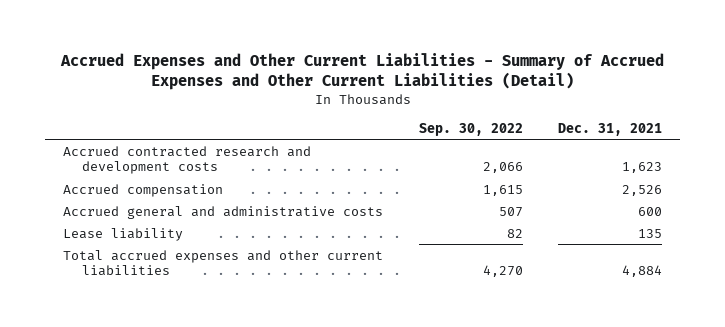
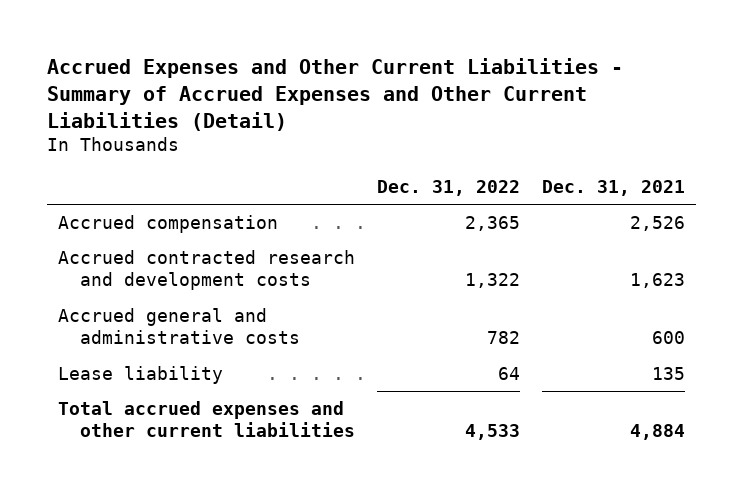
[418,122,523,136] Sep. 30, 2022 -> none
none -> [377,179,521,196] Dec. 31, 2022
[63,145,312,175] Accrued contracted research and development costs -> [58,250,356,291] Accrued contracted research and development costs

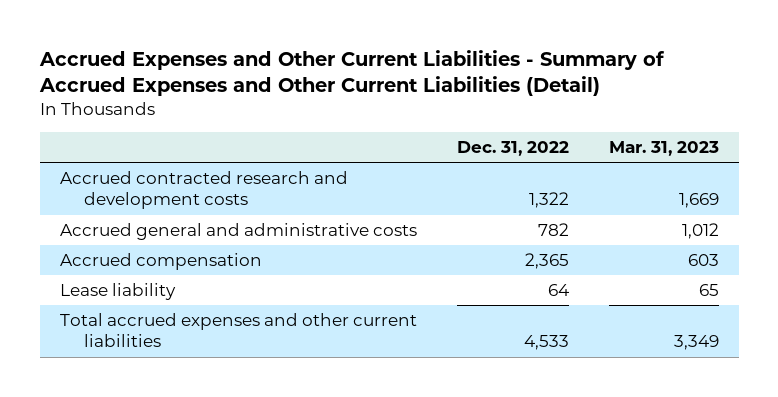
[542,179,686,196] Dec. 31, 2021 -> none
none -> [608,140,719,156] Mar. 31, 2023
[58,215,279,234] Accrued compensation -> [59,253,262,271] Accrued compensation

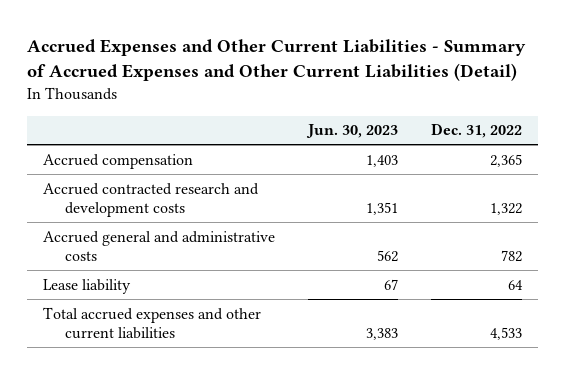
[608,140,719,156] Mar. 31, 2023 -> none
none -> [306,124,399,139] Jun. 30, 2023
[59,253,262,271] Accrued compensation -> [43,153,194,169] Accrued compensation

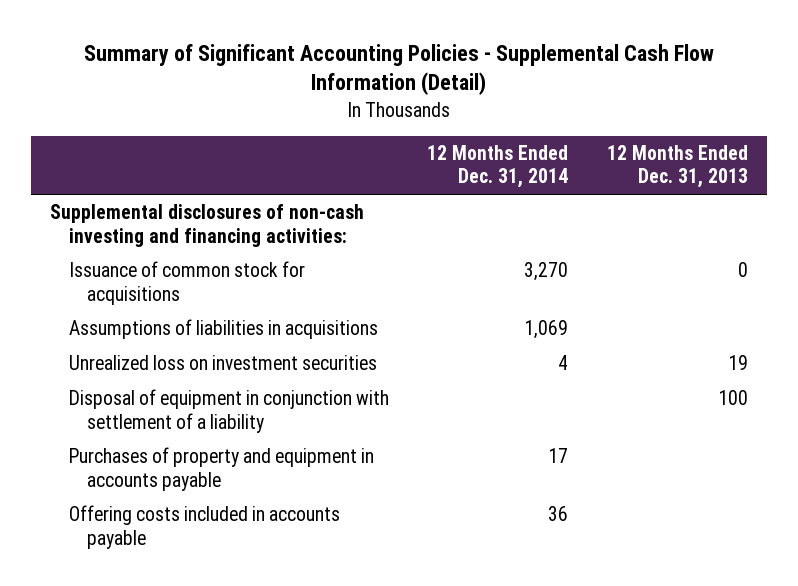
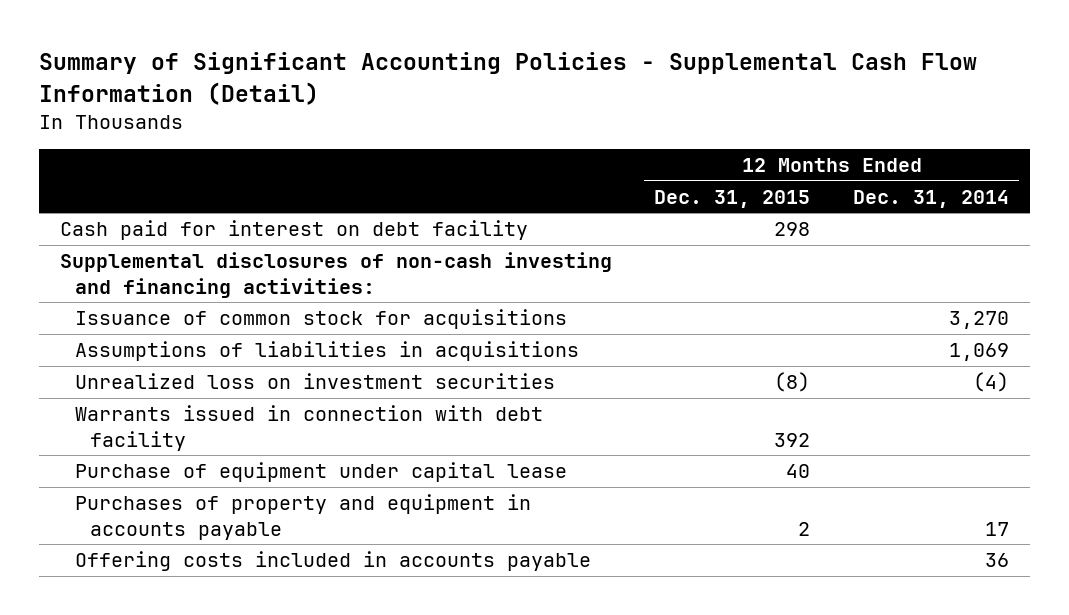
[606,145,748,189] 12 Months Ended Dec. 31, 2013 -> none
none -> [654,189,811,208] Dec. 31, 2015
none -> [60,220,529,241] Cash paid for interest on debt facility
[68,389,389,433] Disposal of equipment in conjunction with settlement of a liability -> none
[558,355,569,371] 4 -> [972,372,1009,393] (4)
none -> [75,405,544,452] Warrants issued in connection with debt facility
none -> [75,462,568,483] Purchase of equipment under capital lease

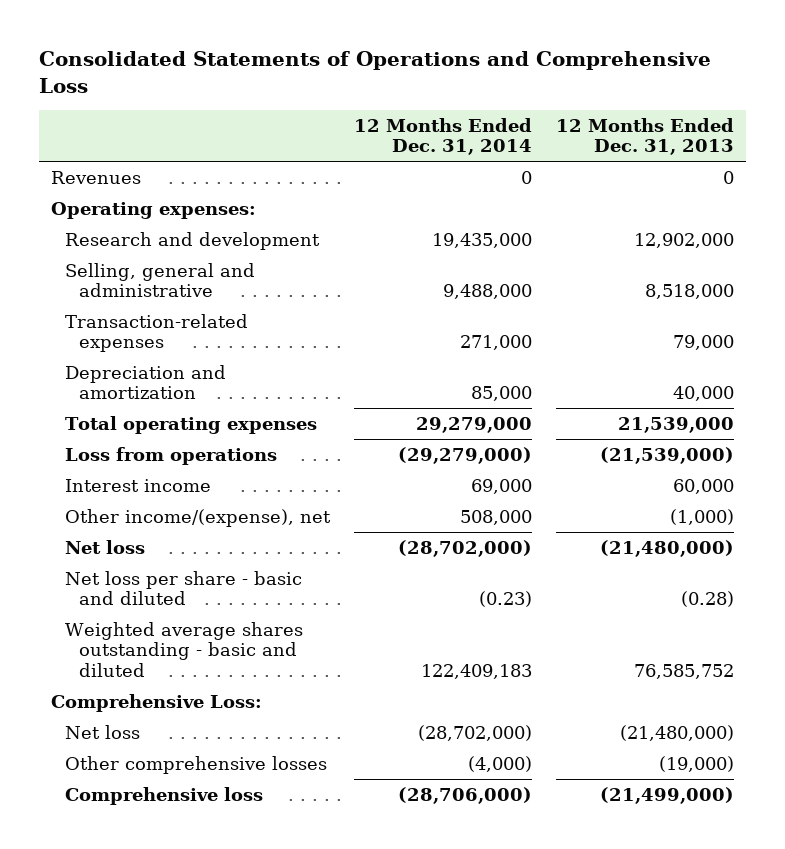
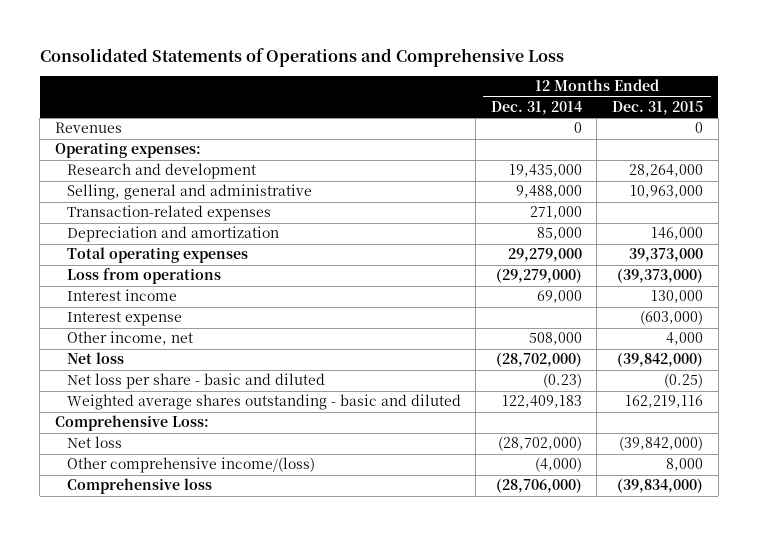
[556,117,735,156] 12 Months Ended Dec. 31, 2013 -> none
none -> [612,100,704,115] Dec. 31, 2015
none -> [66,311,182,327] Interest expense
[64,508,331,527] Other income/(expense), net -> [66,331,193,346] Other income, net
[64,755,327,774] Other comprehensive losses -> [66,457,315,474] Other comprehensive income/(loss)

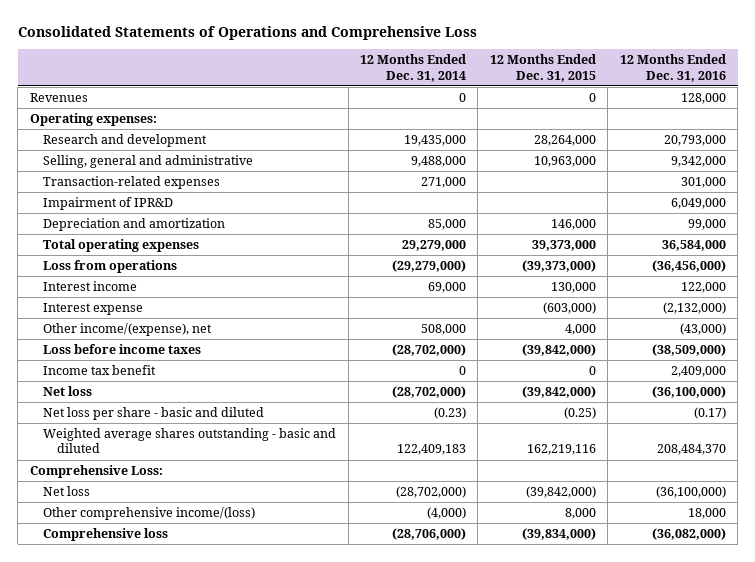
none -> [619,54,726,82] 12 Months Ended Dec. 31, 2016
none -> [43,197,174,211] Impairment of IPR&D
[66,331,193,346] Other income, net -> [43,323,213,337] Other income/(expense), net
none -> [43,344,202,355] Loss before income taxes
none -> [43,365,157,376] Income tax benefit

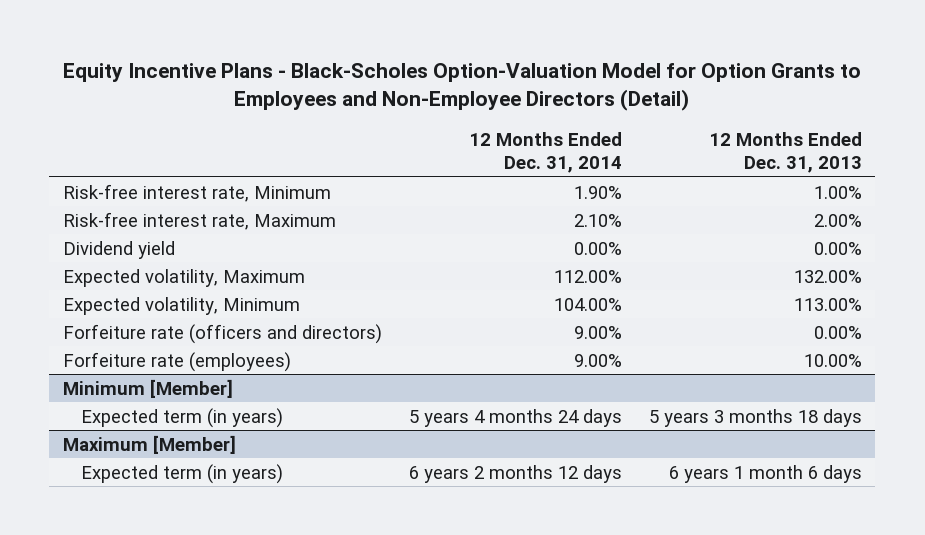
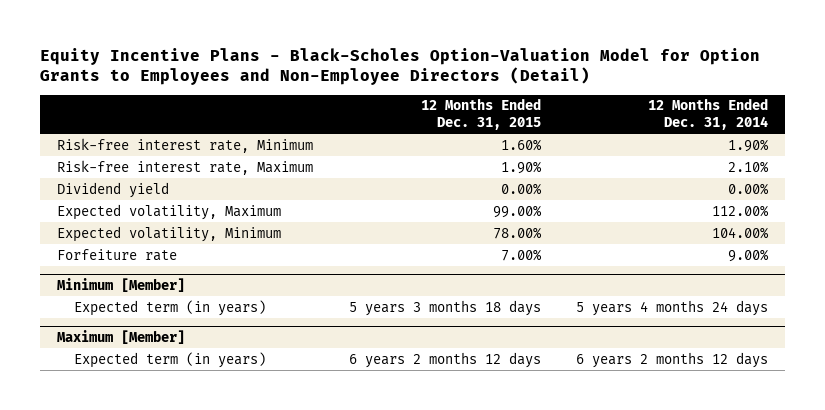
[708,131,862,174] 12 Months Ended Dec. 31, 2013 -> none
none -> [420,98,541,130] 12 Months Ended Dec. 31, 2015
[62,323,382,344] Forfeiture rate (officers and directors) -> none
[62,351,291,372] Forfeiture rate (employees) -> [57,248,178,261] Forfeiture rate

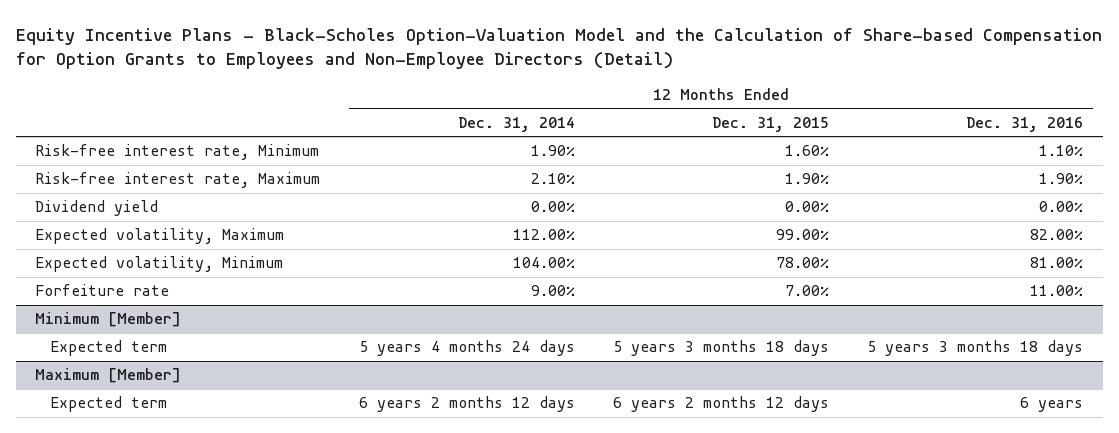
[39,47,760,86] Equity Incentive Plans - Black-Scholes Option-Valuation Model for Option Grants to Employees and Non-Employee Directors (Detail) -> [16,27,1103,70] Equity Incentive Plans - Black-Scholes Option-Valuation Model and the Calculation of Share-based Compensation for Option Grants to Employees and Non-Employee Directors (Detail)
none -> [966,116,1084,132] Dec. 31, 2016
[74,299,267,316] Expected term (in years) -> [50,340,168,357] Expected term
[74,351,267,368] Expected term (in years) -> [50,396,168,413] Expected term

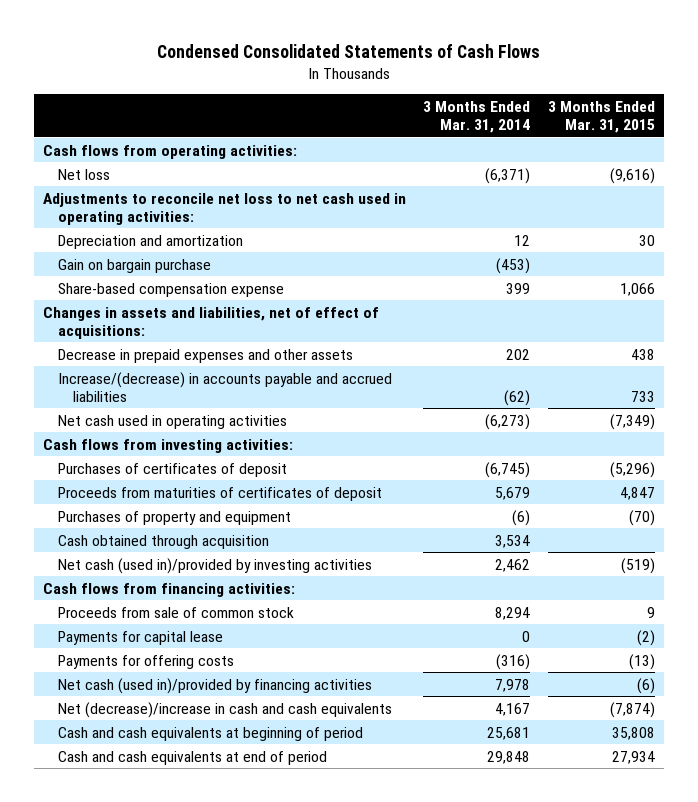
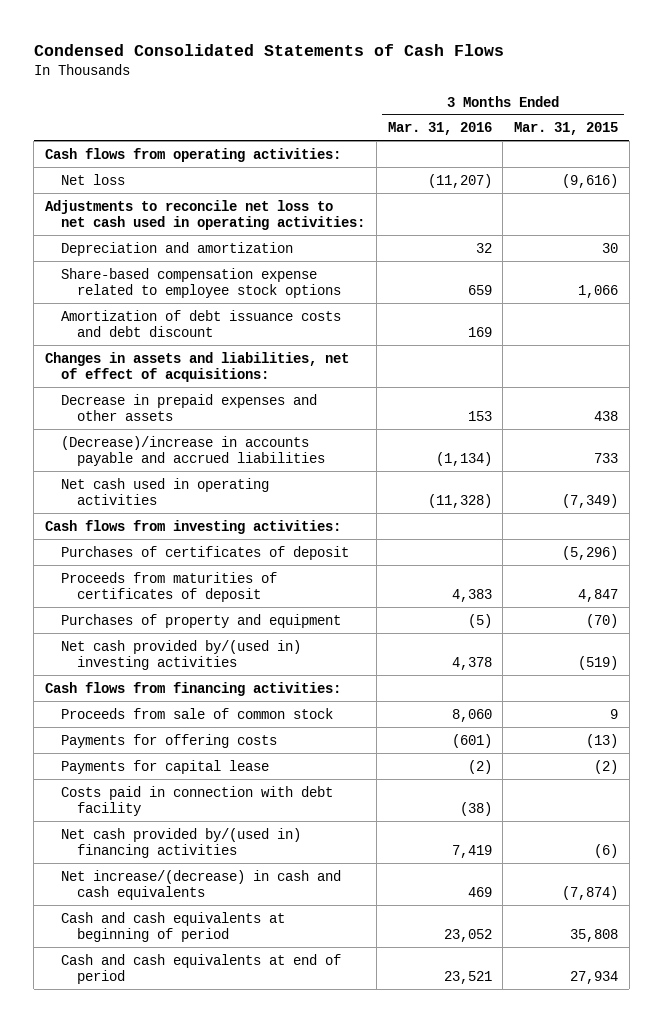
[423,100,531,133] 3 Months Ended Mar. 31, 2014 -> none
none -> [387,122,492,136] Mar. 31, 2016
[58,258,212,273] Gain on bargain purchase -> none
[58,282,285,297] Share-based compensation expense -> [60,267,341,299] Share-based compensation expense related to employee stock options
none -> [60,309,341,338] Amortization of debt issuance costs and debt discount
[58,371,393,402] Increase/(decrease) in accounts payable and accrued liabilities -> [60,435,325,467] (Decrease)/increase in accounts payable and accrued liabilities
[58,534,270,549] Cash obtained through acquisition -> none
[58,557,373,574] Net cash (used in)/provided by investing activities -> [60,639,301,671] Net cash provided by/(used in) investing activities
[58,630,224,645] Payments for capital lease -> [60,759,269,774] Payments for capital lease
none -> [60,785,333,817] Costs paid in connection with debt facility
[58,677,373,694] Net cash (used in)/provided by financing activities -> [60,827,301,859] Net cash provided by/(used in) financing activities
[58,701,393,718] Net (decrease)/increase in cash and cash equivalents -> [60,869,341,901] Net increase/(decrease) in cash and cash equivalents

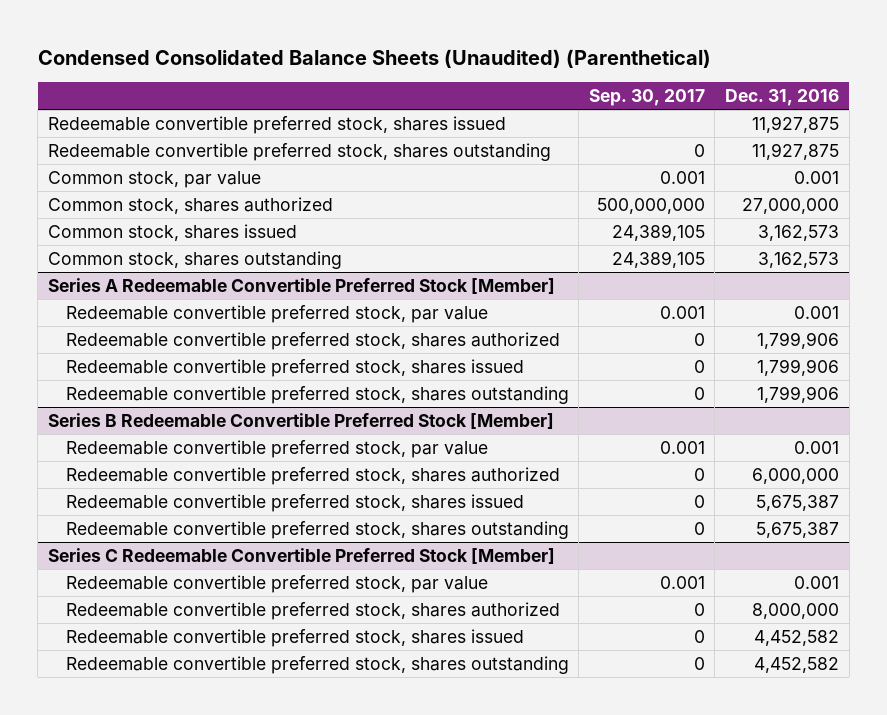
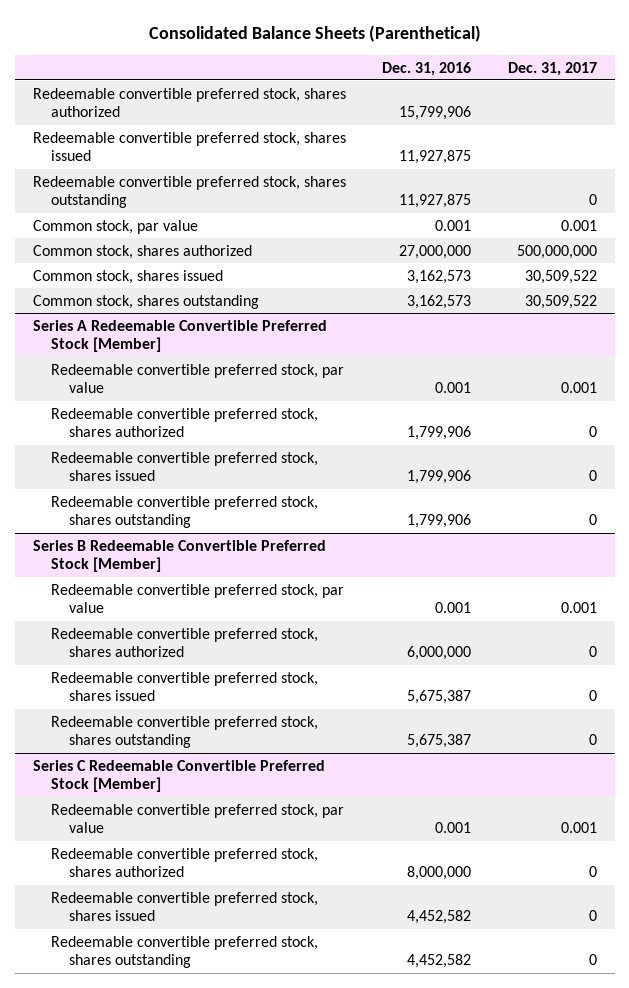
[37,48,711,68] Condensed Consolidated Balance Sheets (Unaudited) (Parenthetical) -> [148,25,481,43] Consolidated Balance Sheets (Parenthetical)
[588,88,705,106] Sep. 30, 2017 -> none
none -> [507,61,597,76] Dec. 31, 2017
none -> [32,87,346,118] Redeemable convertible preferred stock, shares authorized

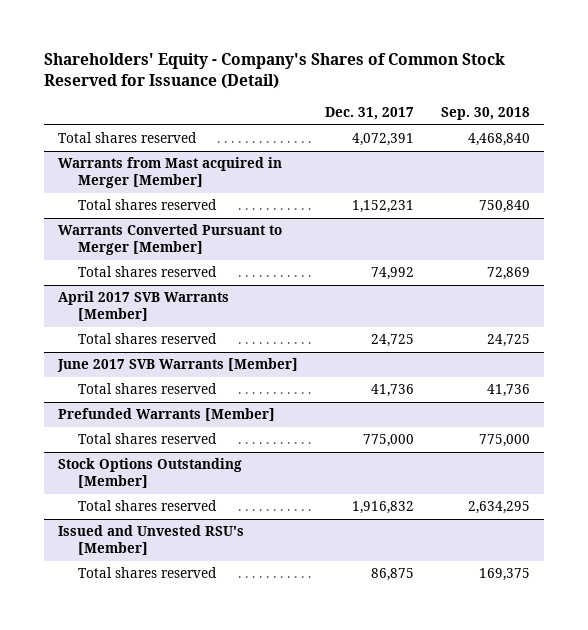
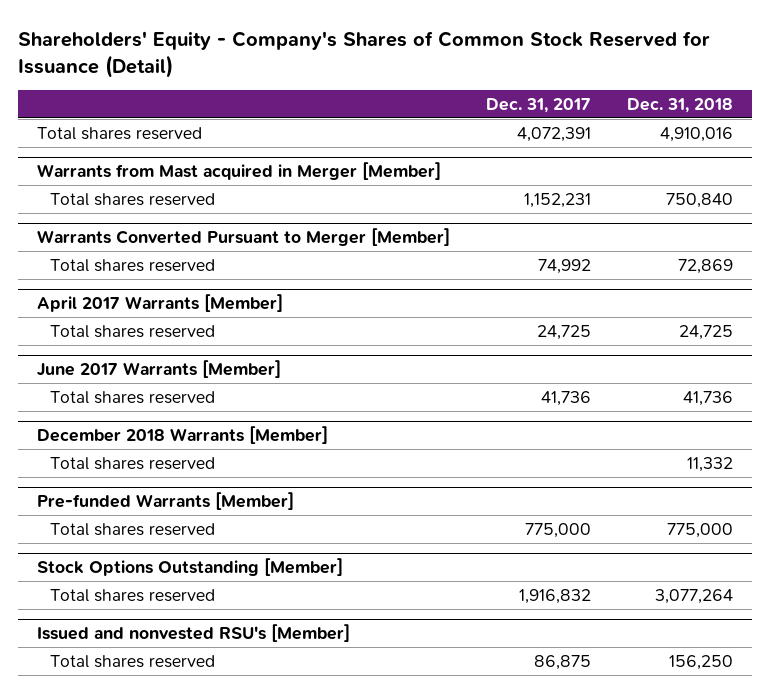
[441,107,531,121] Sep. 30, 2018 -> none
none -> [627,97,734,113] Dec. 31, 2018
[57,291,229,322] April 2017 SVB Warrants [Member] -> [36,294,283,313] April 2017 Warrants [Member]
[56,358,298,373] June 2017 SVB Warrants [Member] -> [36,360,281,379] June 2017 Warrants [Member]
none -> [36,426,328,445] December 2018 Warrants [Member]
none -> [50,456,216,470] Total shares reserved
[57,408,275,422] Prefunded Warrants [Member] -> [36,492,294,511] Pre-funded Warrants [Member]
[57,525,244,556] Issued and Unvested RSU's [Member] -> [36,624,350,643] Issued and nonvested RSU's [Member]

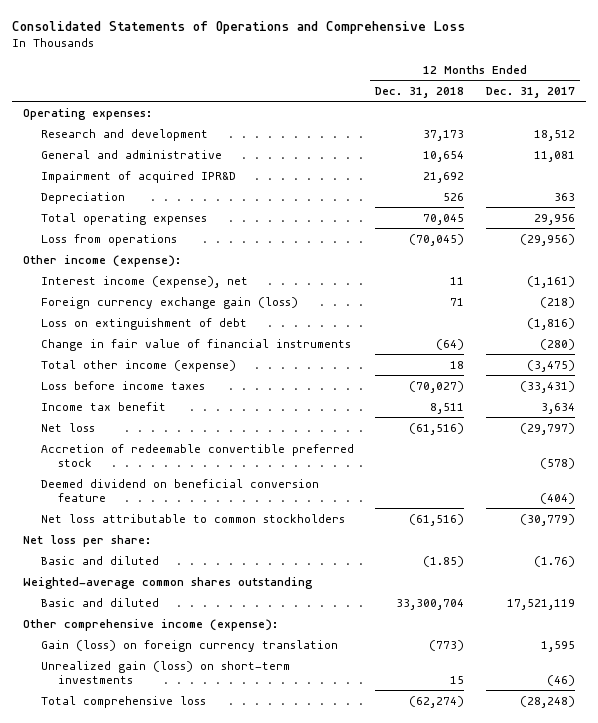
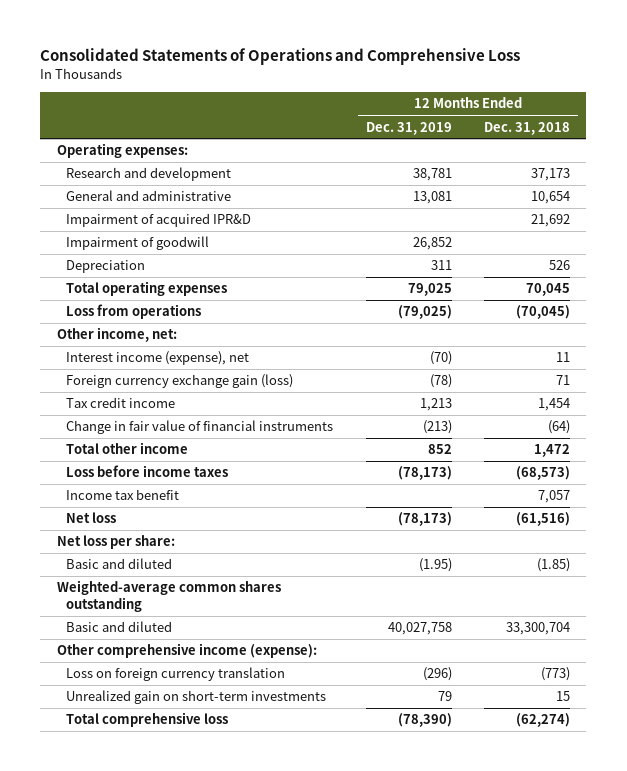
[486,86,576,98] Dec. 31, 2017 -> none
none -> [365,121,452,135] Dec. 31, 2019
none -> [66,236,210,251] Impairment of goodwill
[23,254,182,267] Other income (expense): -> [56,327,177,343] Other income, net:
[40,317,247,330] Loss on extinguishment of debt -> none
none -> [66,397,176,409] Tax credit income
[40,359,236,372] Total other income (expense) -> [66,442,189,455] Total other income
[450,360,465,369] 18 -> [534,444,571,458] 1,472
[409,380,465,393] (70,027) -> [516,466,571,481] (68,573)
[430,402,465,414] 8,511 -> [538,490,571,504] 7,057
[40,443,354,467] Accretion of redeemable convertible preferred stock -> none
[40,478,319,502] Deemed dividend on beneficial conversion feature -> none
[40,513,345,523] Net loss attributable to common stockholders -> none
[40,639,338,652] Gain (loss) on foreign currency translation -> [66,667,286,682] Loss on foreign currency translation
[40,660,290,684] Unrealized gain (loss) on short-term investments -> [66,690,327,705] Unrealized gain on short-term investments

